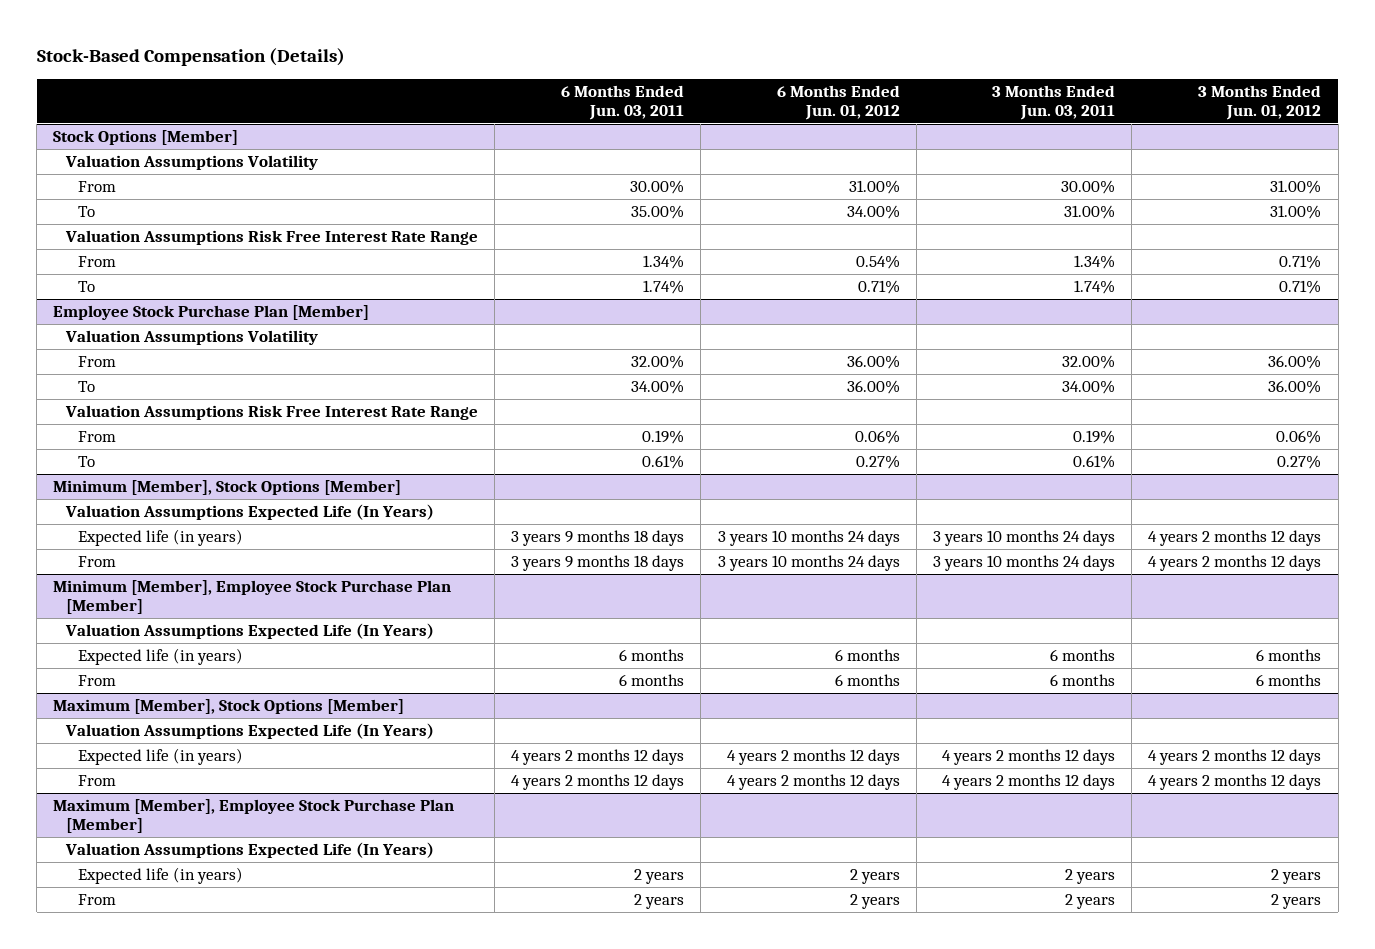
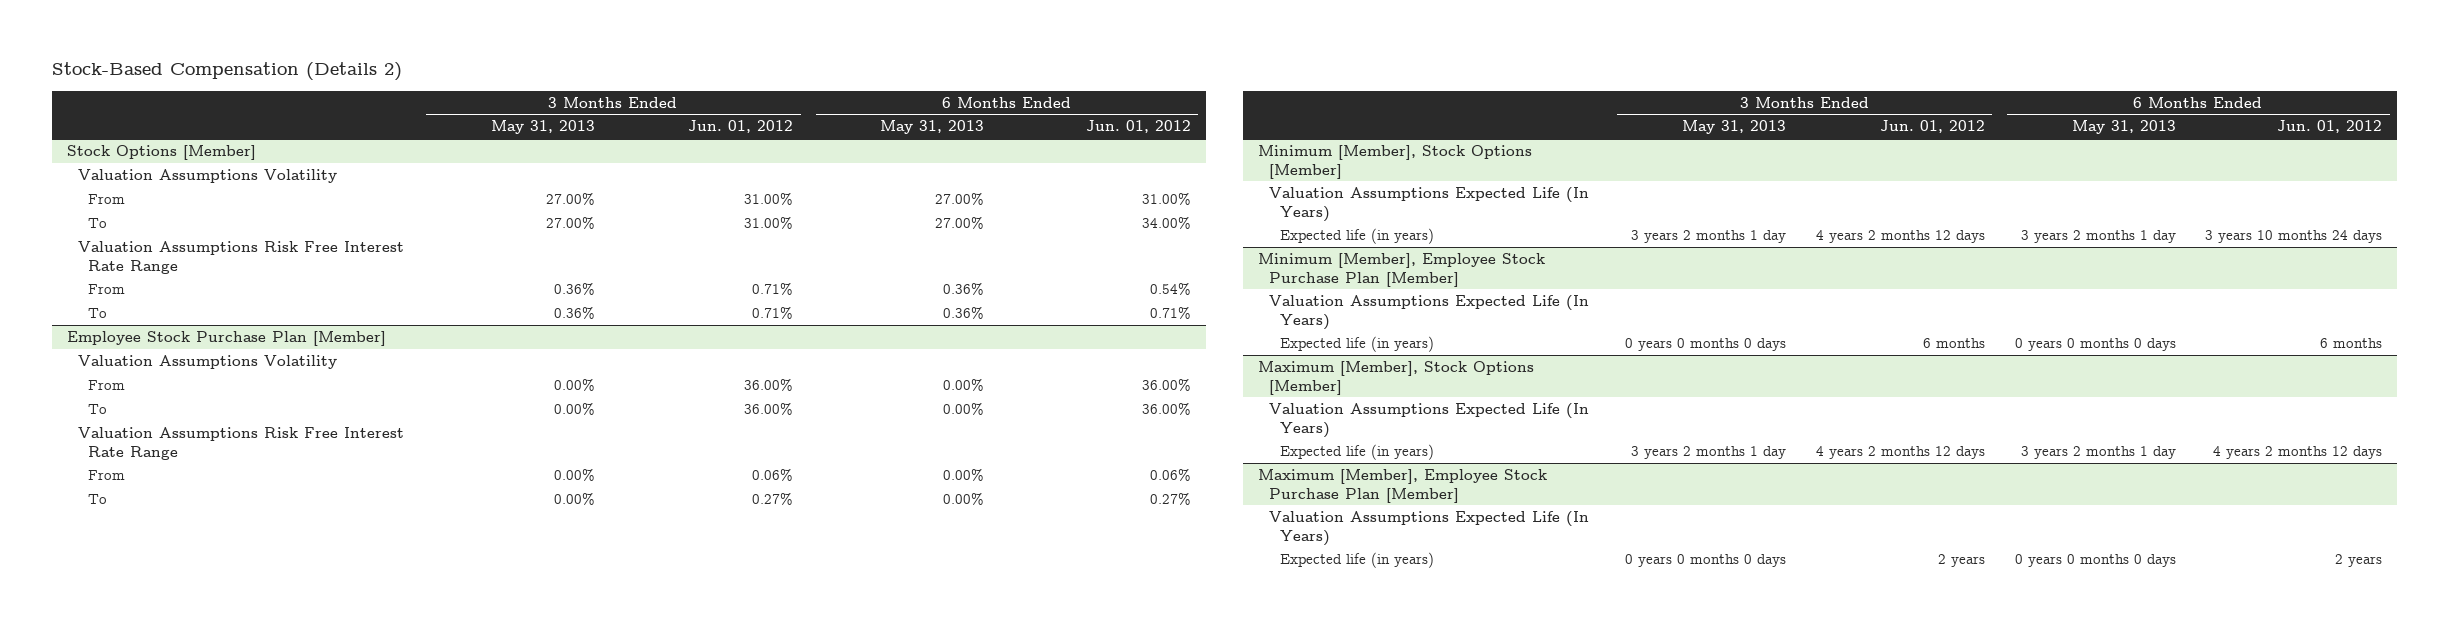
[36,48,345,67] Stock-Based Compensation (Details) -> [52,62,403,82] Stock-Based Compensation (Details 2)
[561,84,685,120] 6 Months Ended Jun. 03, 2011 -> none
[991,84,1115,120] 3 Months Ended Jun. 03, 2011 -> none
none -> [490,120,595,135] May 31, 2013
none -> [880,120,985,135] May 31, 2013
[77,555,116,567] From -> none
[77,674,116,686] From -> none
[77,774,116,786] From -> none
[77,893,116,905] From -> none

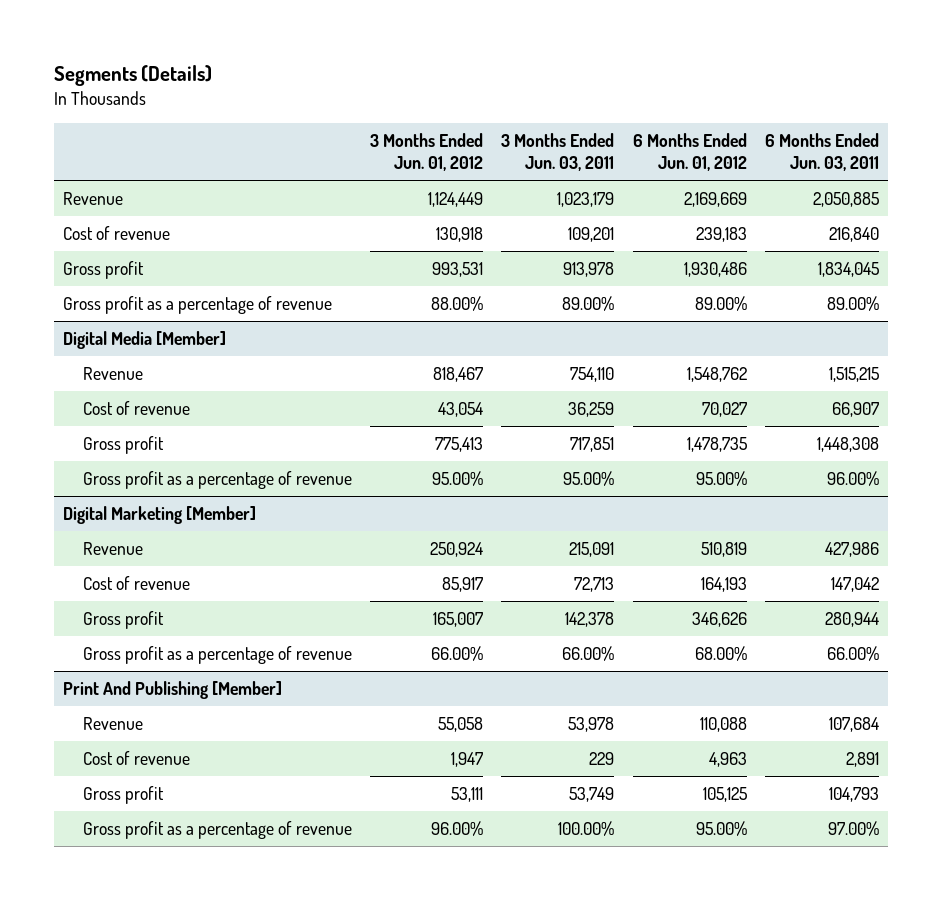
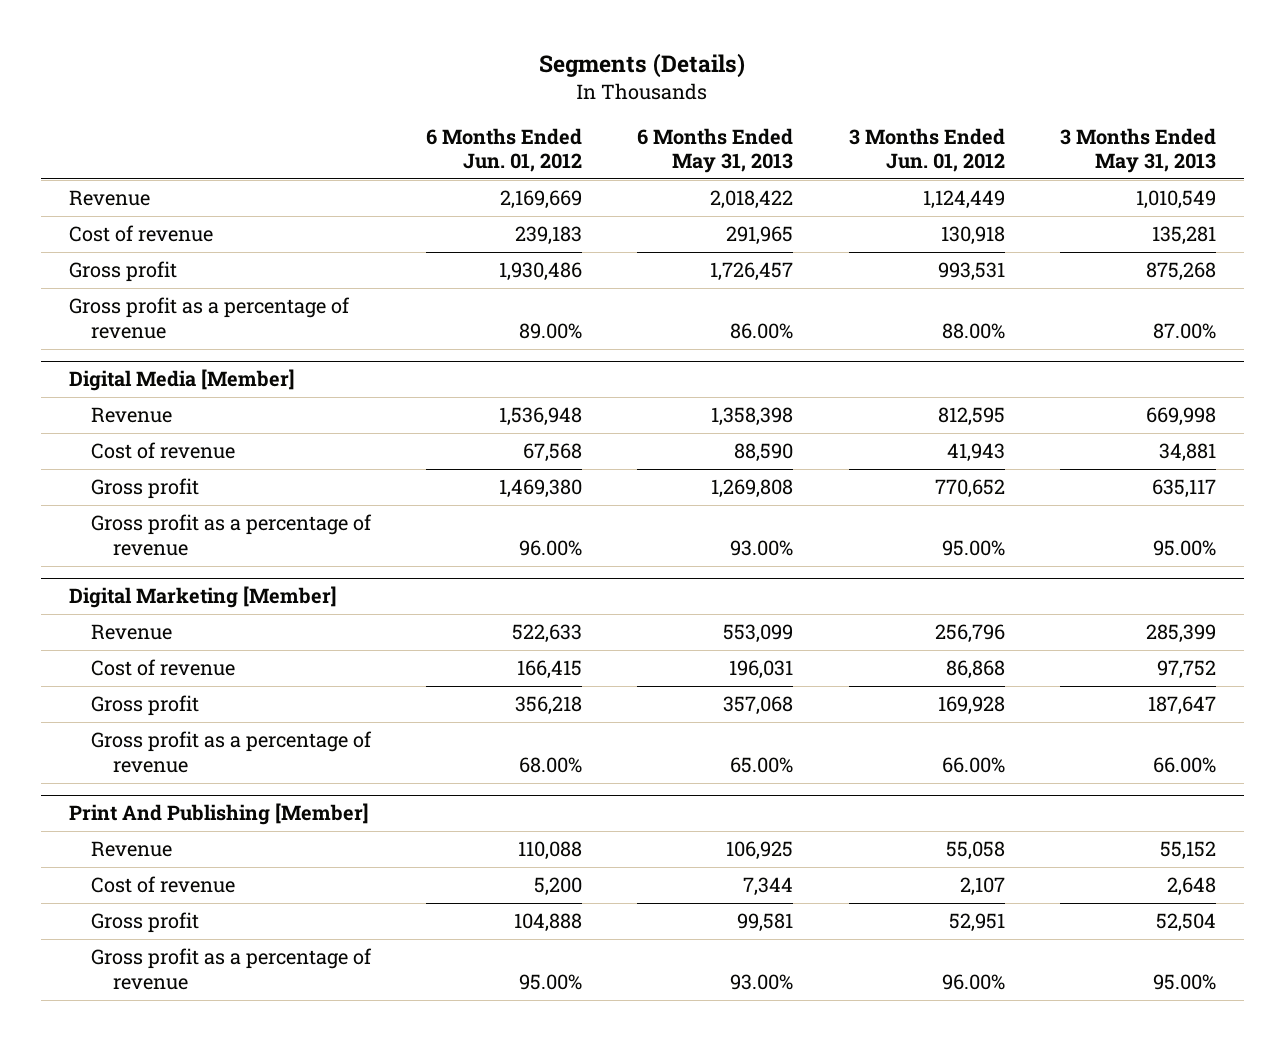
[501,133,615,171] 3 Months Ended Jun. 03, 2011 -> none
[764,133,879,171] 6 Months Ended Jun. 03, 2011 -> none
none -> [637,127,794,173] 6 Months Ended May 31, 2013
none -> [1060,127,1217,173] 3 Months Ended May 31, 2013
[433,367,484,383] 818,467 -> [937,407,1005,427] 812,595
[686,367,747,383] 1,548,762 -> [499,407,583,427] 1,536,948
[438,402,484,418] 43,054 -> [946,443,1005,463] 41,943
[701,402,747,418] 70,027 -> [523,443,583,463] 67,568
[435,437,484,453] 775,413 -> [934,479,1005,499] 770,652
[686,437,747,453] 1,478,735 -> [499,479,583,499] 1,469,380
[695,471,747,487] 95.00% -> [519,539,583,556] 96.00%
[430,542,484,558] 250,924 -> [934,624,1005,644] 256,796
[700,542,747,558] 510,819 -> [512,624,583,644] 522,633
[442,577,484,593] 85,917 -> [945,660,1005,680] 86,868
[700,577,747,593] 164,193 -> [517,660,583,680] 166,415
[433,612,484,628] 165,007 -> [937,696,1005,716] 169,928
[691,612,747,628] 346,626 -> [515,696,583,716] 356,218
[451,752,484,768] 1,947 -> [959,877,1005,897] 2,107
[708,752,747,768] 4,963 -> [534,877,583,897] 5,200
[451,787,484,803] 53,111 -> [948,913,1005,933] 52,951
[702,787,747,803] 105,125 -> [514,913,583,933] 104,888

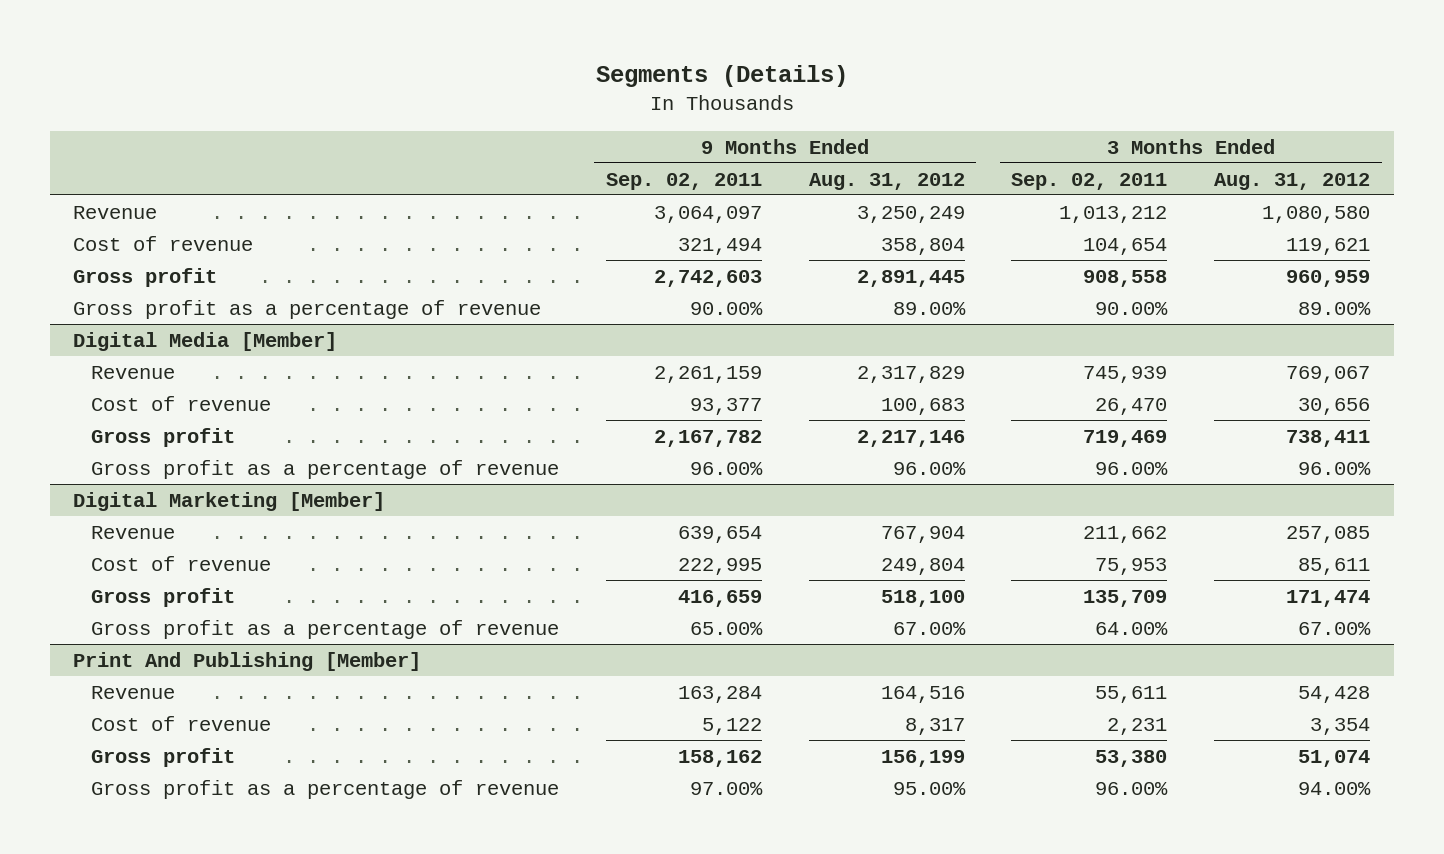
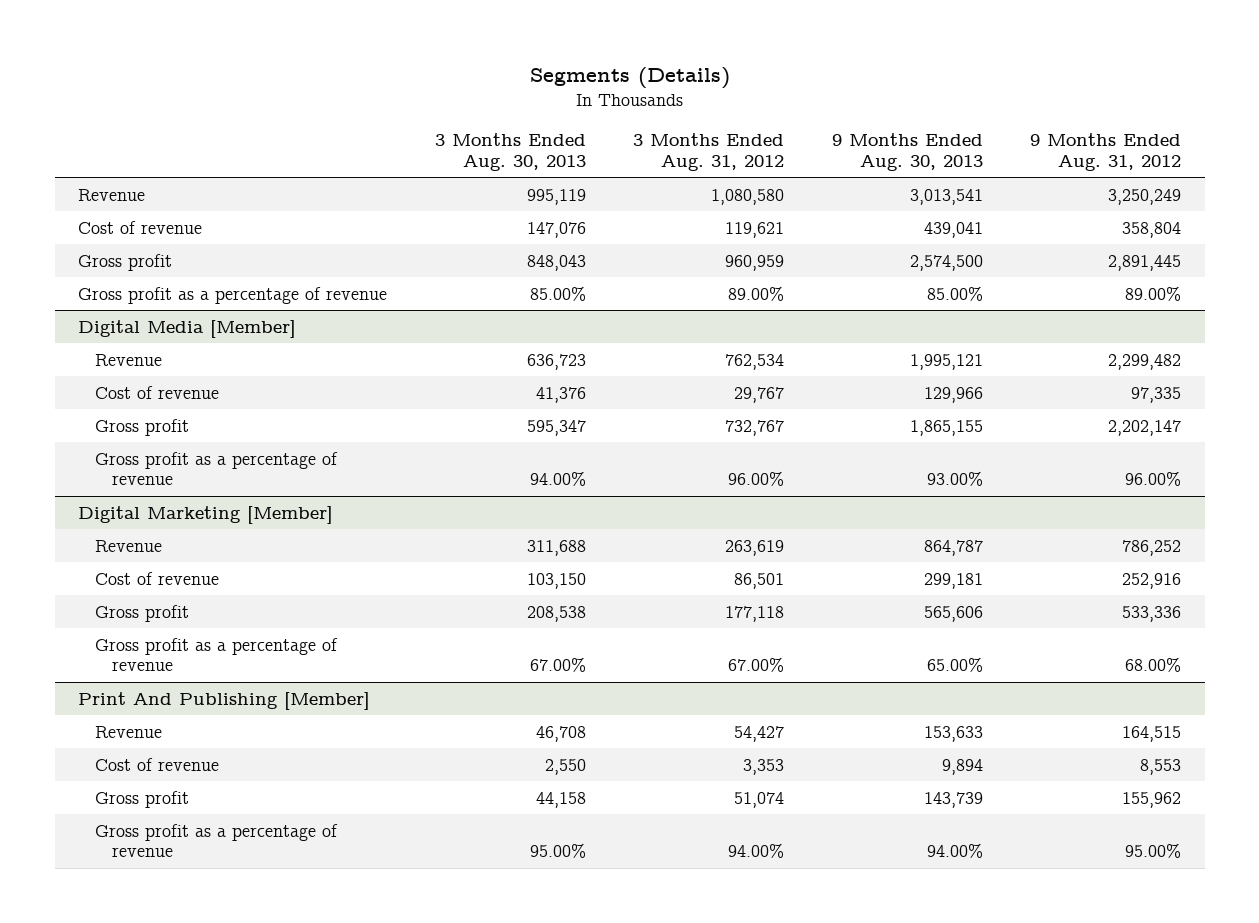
[605,172,762,190] Sep. 02, 2011 -> none
[1011,172,1168,190] Sep. 02, 2011 -> none
none -> [434,133,586,172] 3 Months Ended Aug. 30, 2013
none -> [831,133,983,172] 9 Months Ended Aug. 30, 2013
[856,365,965,383] 2,317,829 -> [1108,353,1182,370] 2,299,482
[1286,365,1371,383] 769,067 -> [725,353,785,370] 762,534
[880,397,965,415] 100,683 -> [1131,386,1182,403] 97,335
[1298,397,1371,415] 30,656 -> [734,386,785,403] 29,767
[856,429,965,447] 2,217,146 -> [1108,419,1182,436] 2,202,147
[1286,429,1371,447] 738,411 -> [725,419,785,436] 732,767
[880,525,965,543] 767,904 -> [1122,539,1182,556] 786,252
[1286,525,1371,543] 257,085 -> [725,539,785,556] 263,619
[880,557,965,575] 249,804 -> [1122,572,1182,589] 252,916
[1298,557,1371,575] 85,611 -> [734,572,785,589] 86,501
[880,589,965,607] 518,100 -> [1122,605,1182,622] 533,336
[1286,589,1371,607] 171,474 -> [725,605,785,622] 177,118
[892,621,966,635] 67.00% -> [1125,657,1182,673] 68.00%
[880,685,965,703] 164,516 -> [1122,725,1182,742] 164,515
[1298,685,1371,703] 54,428 -> [734,725,785,742] 54,427
[904,717,965,735] 8,317 -> [1140,758,1182,775] 8,553
[1310,717,1371,735] 3,354 -> [743,758,785,775] 3,353
[880,749,965,767] 156,199 -> [1122,791,1182,808] 155,962

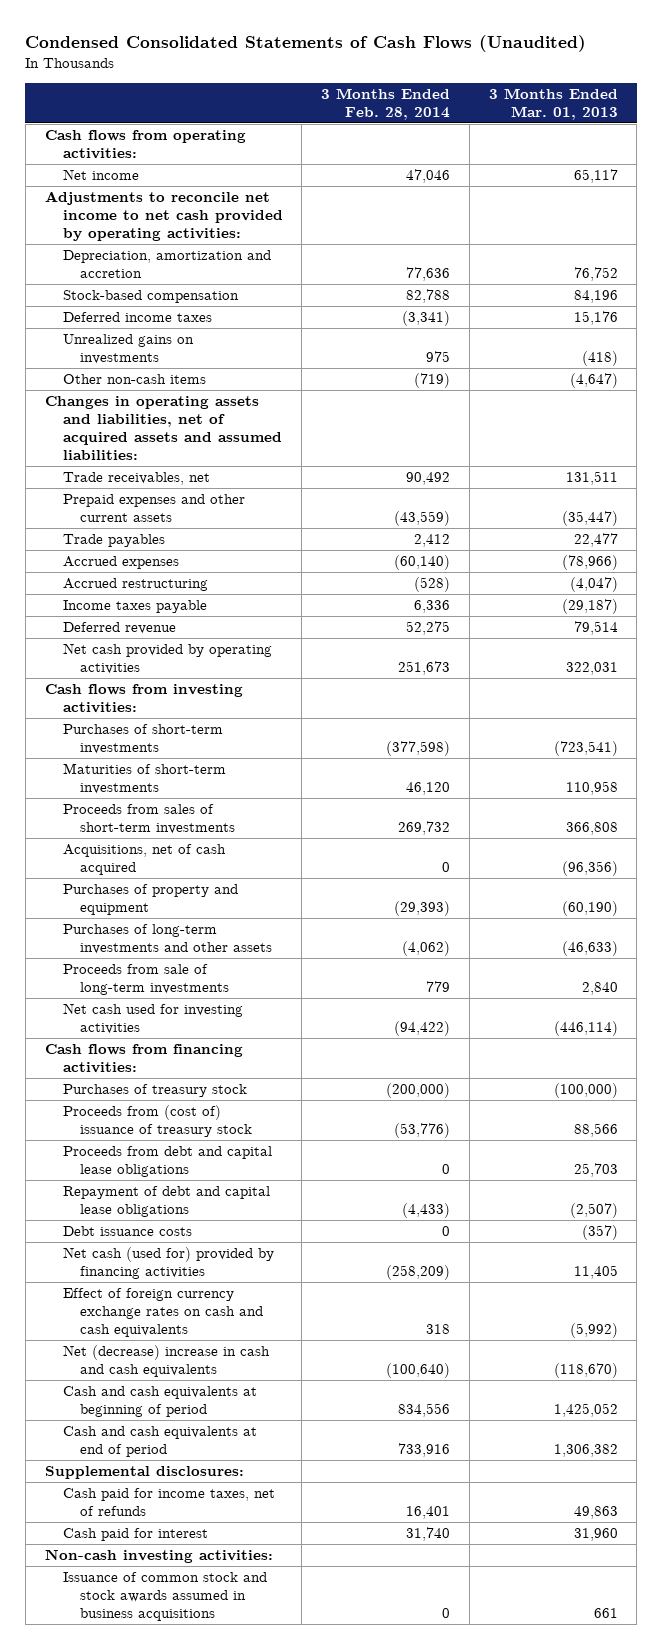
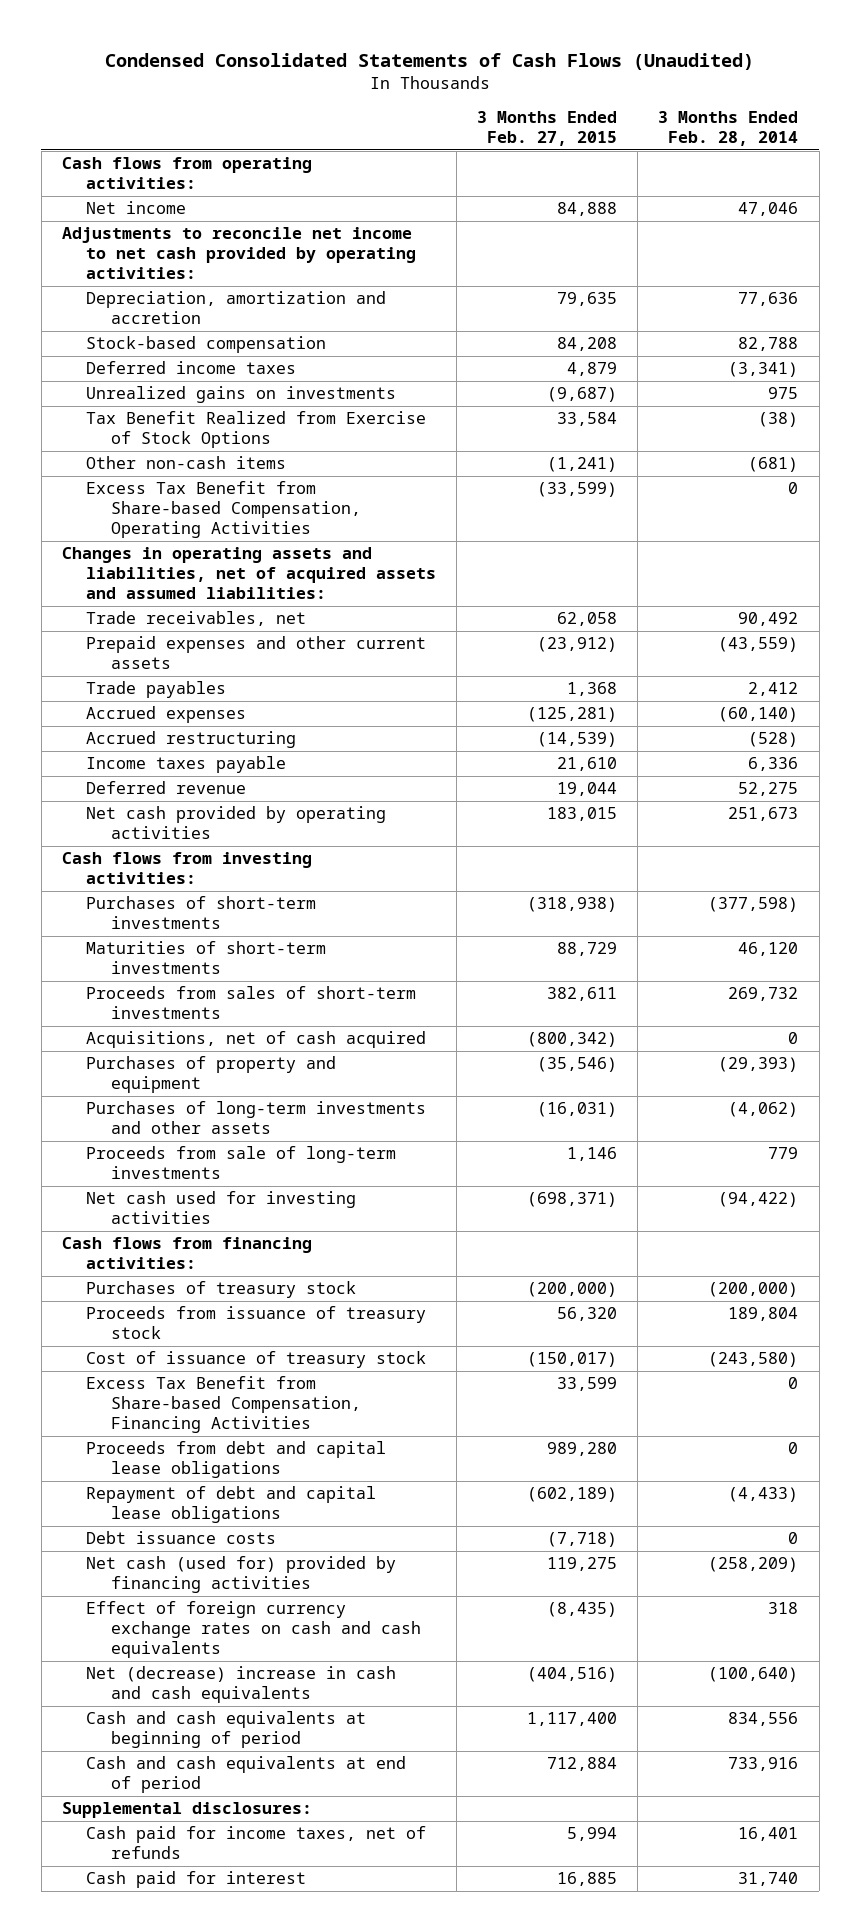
[488,87,618,120] 3 Months Ended Mar. 01, 2013 -> none
none -> [477,111,618,147] 3 Months Ended Feb. 27, 2015
none -> [86,411,427,449] Tax Benefit Realized from Exercise of Stock Options
[414,373,451,389] (719) -> [748,457,799,473] (681)
none -> [86,481,361,539] Excess Tax Benefit from Share-based Compensation, Operating Activities
[62,1105,253,1138] Proceeds from (cost of) issuance of treasury stock -> [86,1306,427,1340] Proceeds from issuance of treasury stock
[394,1123,451,1139] (53,776) -> [728,1307,799,1322] 189,804
none -> [86,1351,427,1369] Cost of issuance of treasury stock
none -> [86,1376,361,1434] Excess Tax Benefit from Share-based Compensation, Financing Activities
[44,1549,273,1564] Non-cash investing activities: -> none
[62,1572,267,1622] Issuance of common stock and stock awards assumed in business acquisitions -> none

